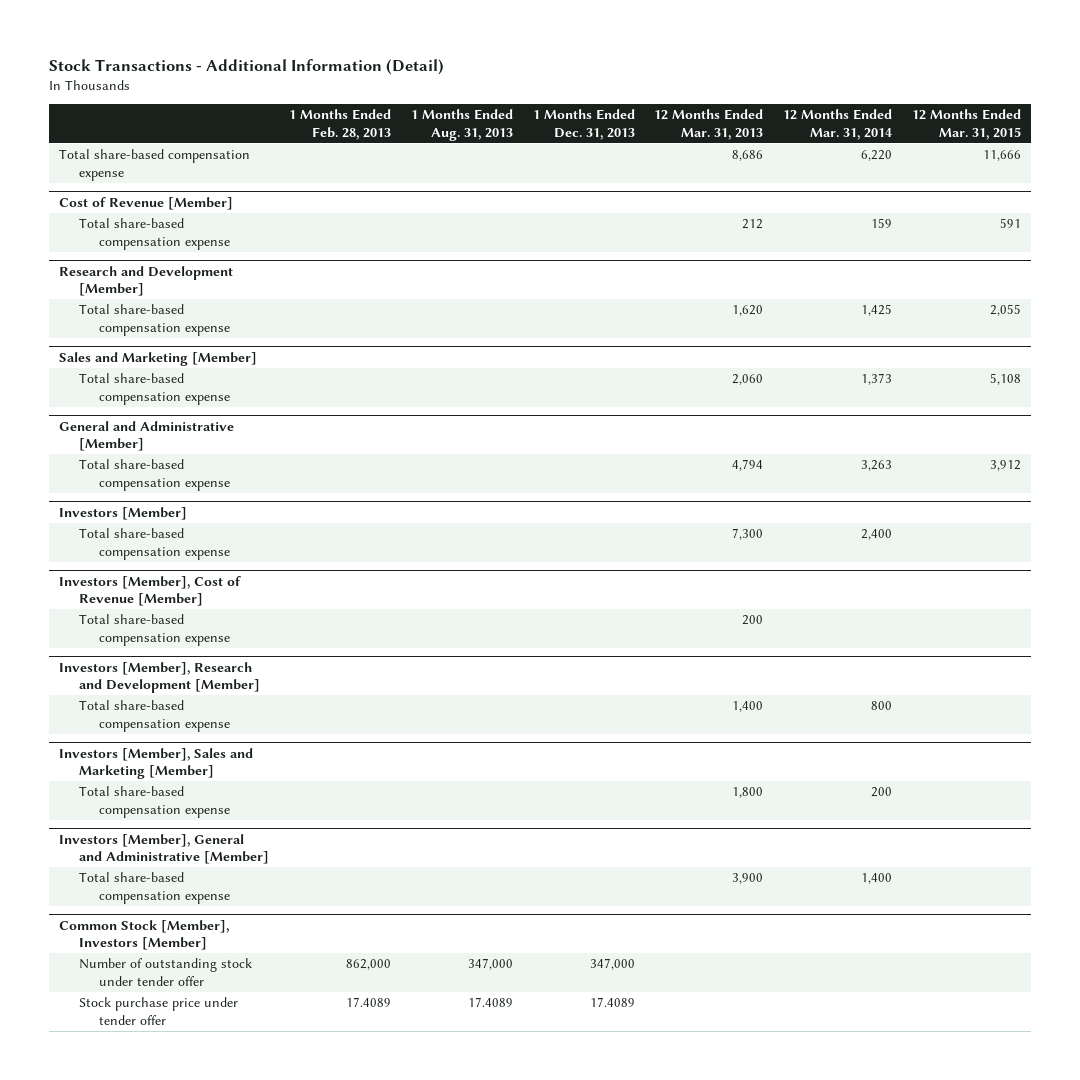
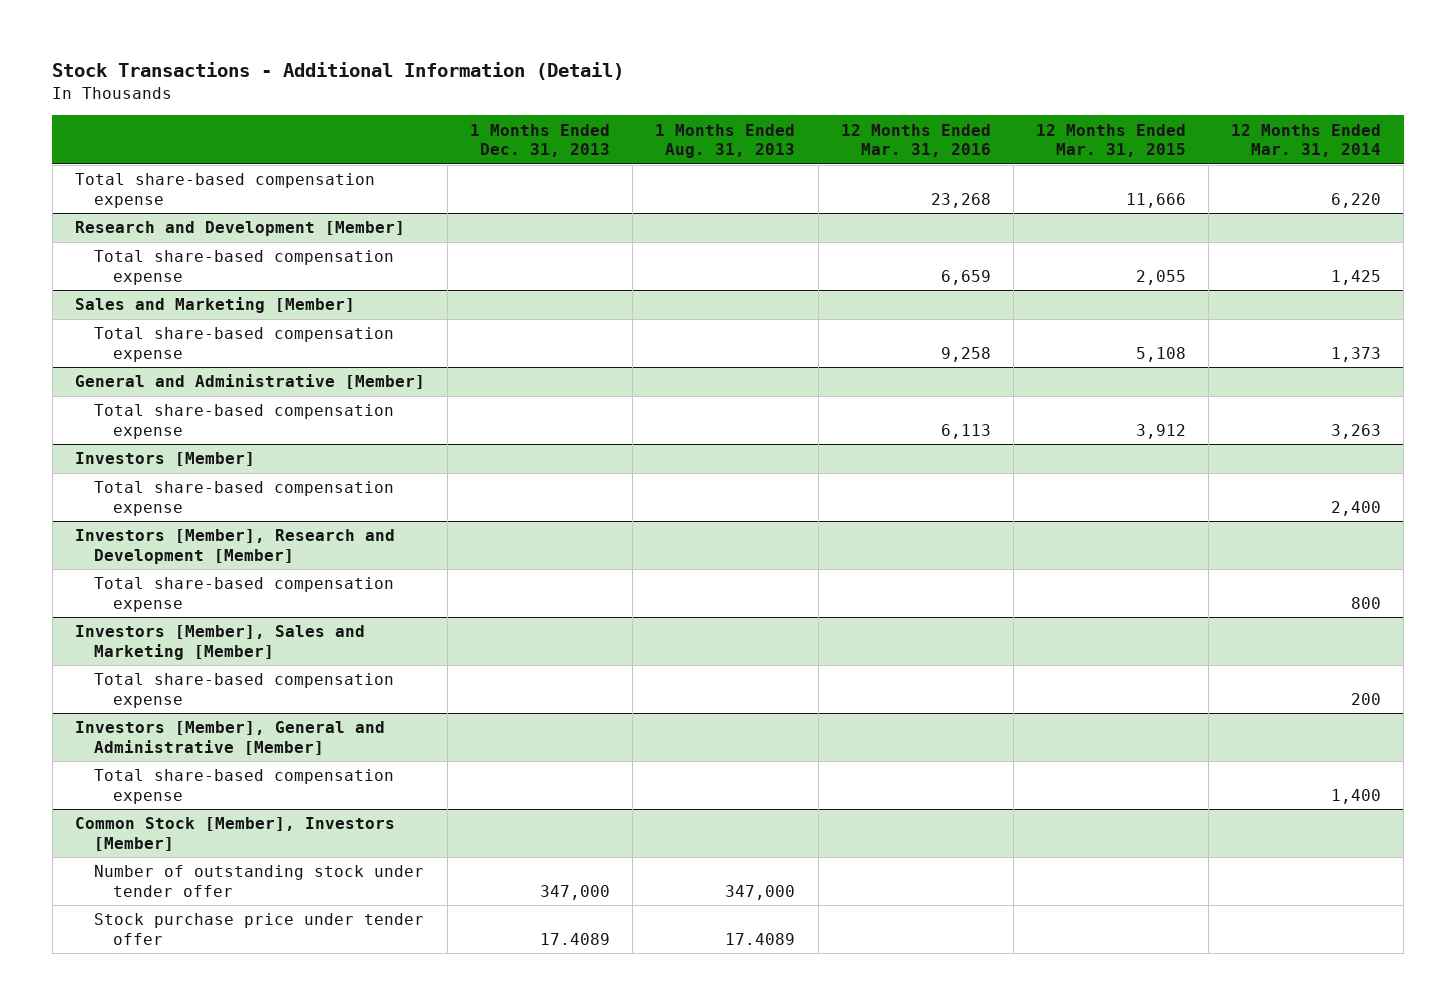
[288,109,391,140] 1 Months Ended Feb. 28, 2013 -> none
[654,109,764,140] 12 Months Ended Mar. 31, 2013 -> none
none -> [840,123,991,157] 12 Months Ended Mar. 31, 2016
[58,196,233,210] Cost of Revenue [Member] -> none
[79,218,231,250] Total share-based compensation expense -> none
[58,575,241,607] Investors [Member], Cost of Revenue [Member] -> none
[79,614,231,646] Total share-based compensation expense -> none

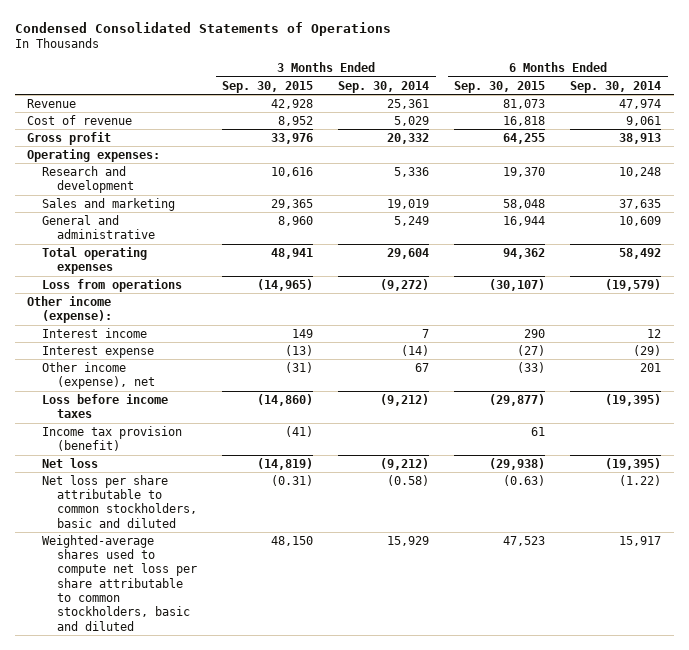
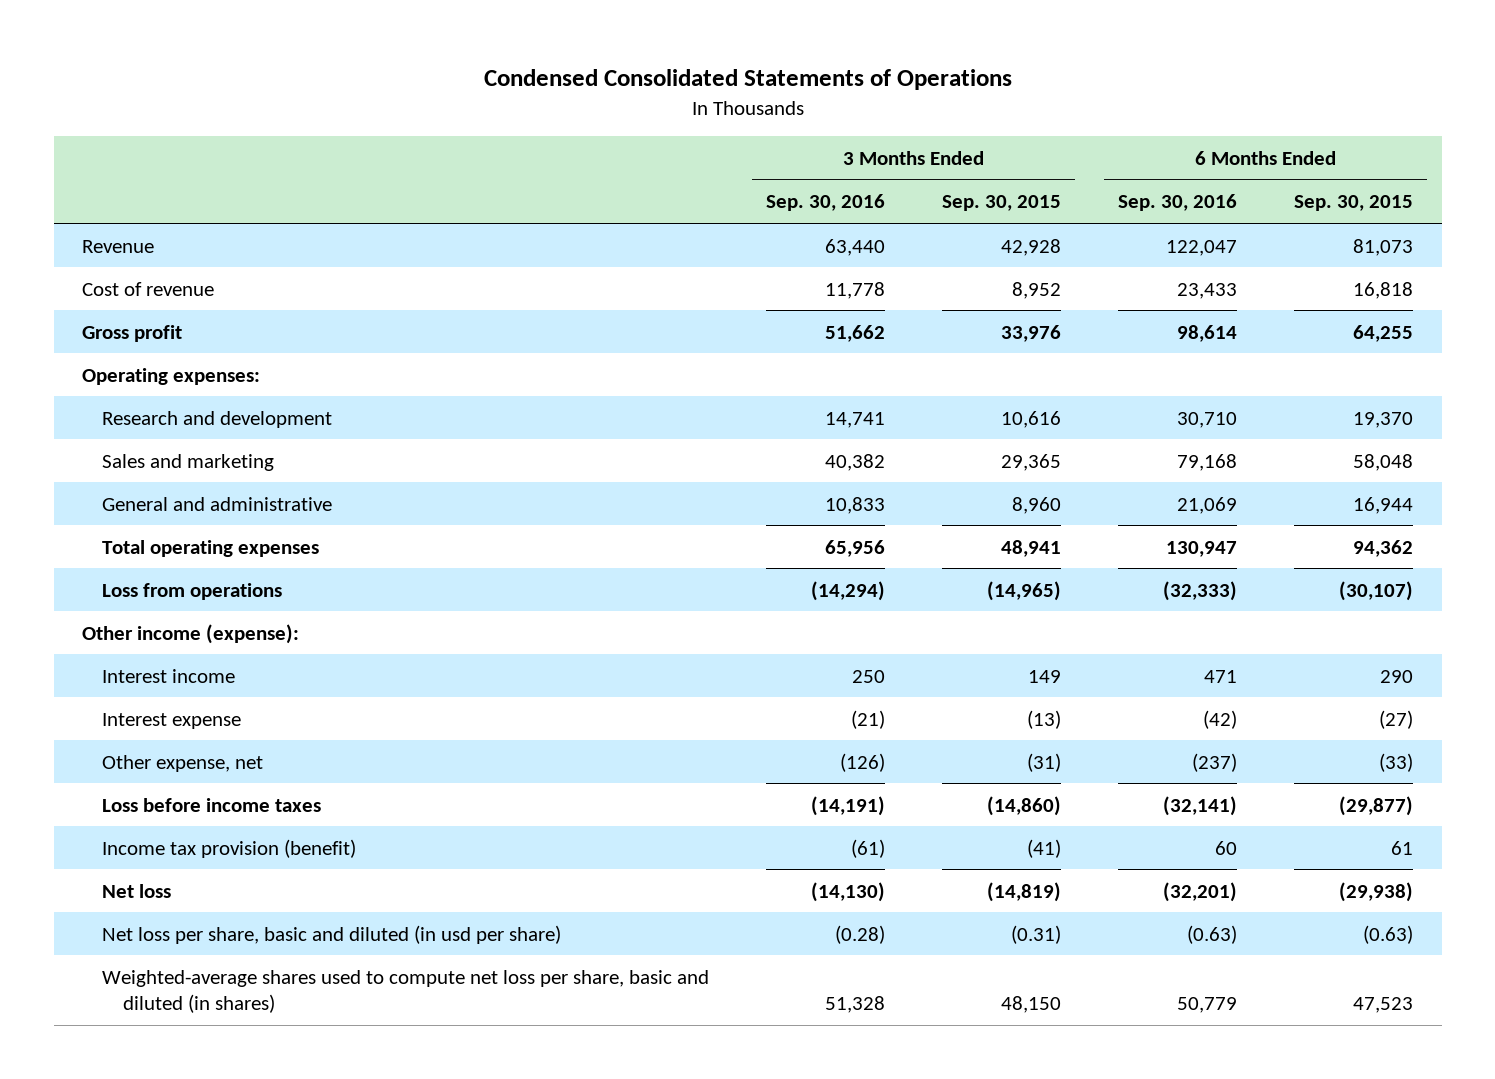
[338,80,430,93] Sep. 30, 2014 -> none
[570,80,662,93] Sep. 30, 2014 -> none
none -> [766,194,886,212] Sep. 30, 2016
none -> [1118,194,1238,212] Sep. 30, 2016
[42,361,156,390] Other income (expense), net -> [102,754,264,772] Other expense, net
[42,474,198,528] Net loss per share attributable to common stockholders, basic and diluted -> [102,924,562,944] Net loss per share, basic and diluted (in usd per share)
[42,534,198,631] Weighted-average shares used to compute net loss per share attributable to common stockholders, basic and diluted -> [102,969,710,1014] Weighted-average shares used to compute net loss per share, basic and diluted (in shares)

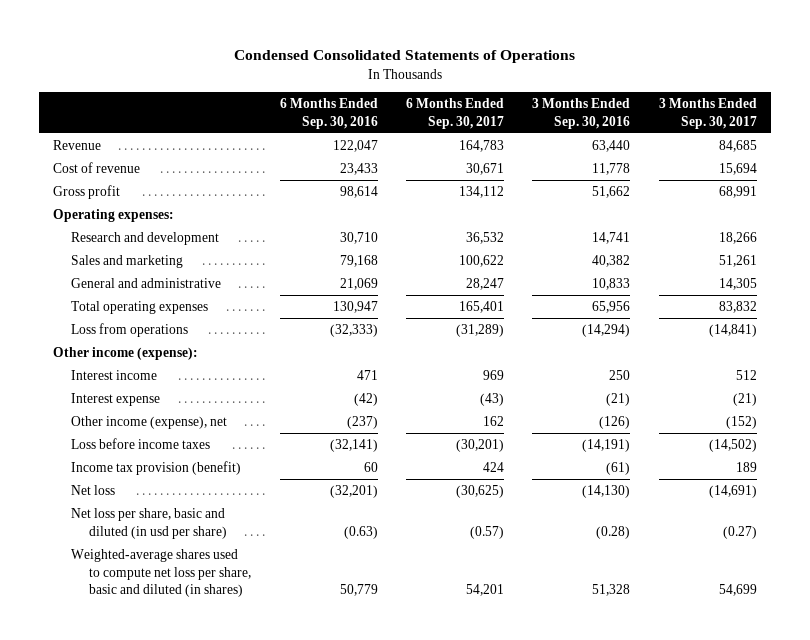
[942,195,1062,212] Sep. 30, 2015 -> none
[1294,195,1414,212] Sep. 30, 2015 -> none
none -> [406,98,505,129] 6 Months Ended Sep. 30, 2017
none -> [658,98,757,129] 3 Months Ended Sep. 30, 2017
[102,754,264,772] Other expense, net -> [71,415,228,429] Other income (expense), net

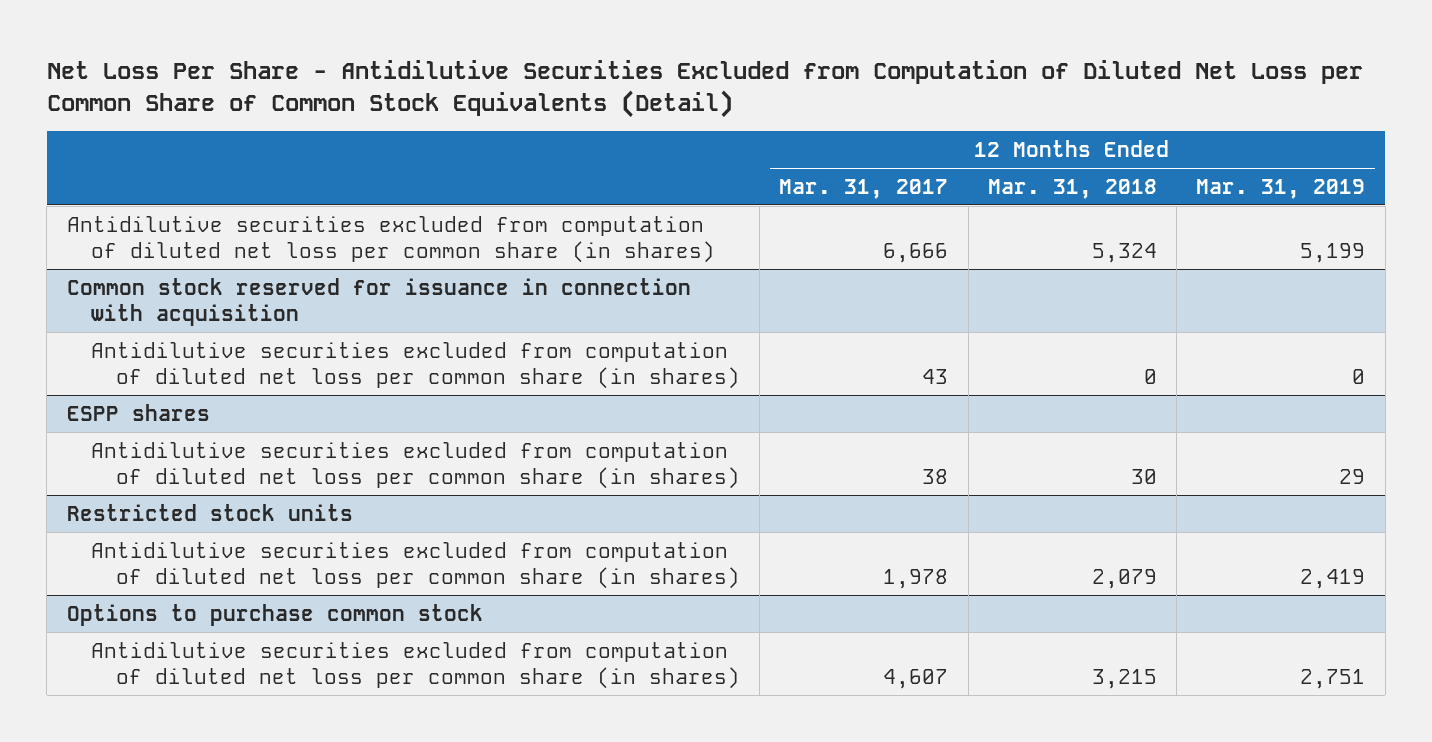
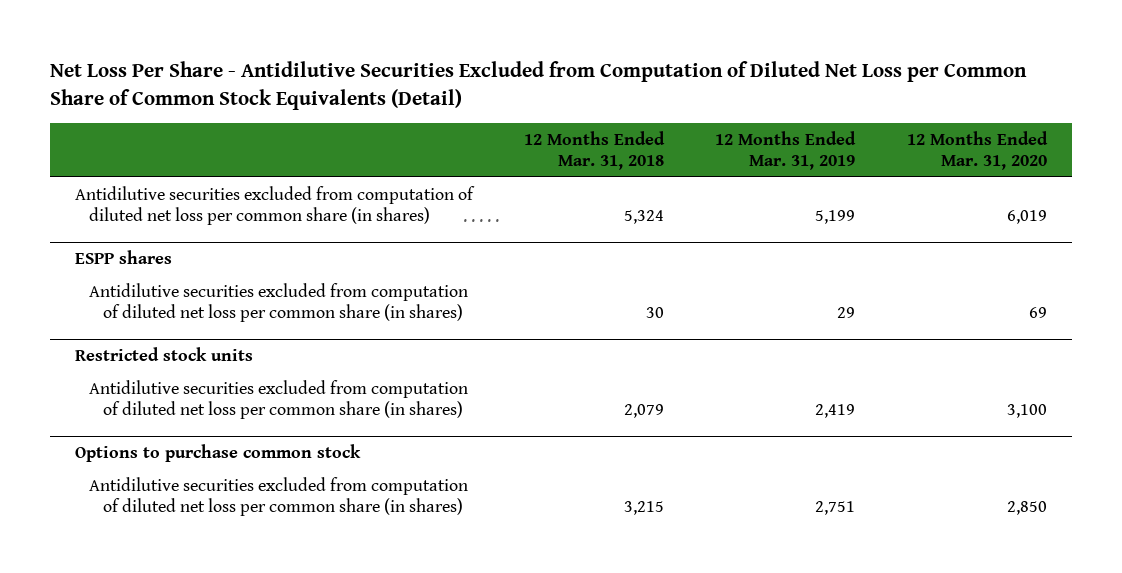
[779,178,949,199] Mar. 31, 2017 -> none
none -> [906,130,1048,170] 12 Months Ended Mar. 31, 2020
[66,277,691,327] Common stock reserved for issuance in connection with acquisition -> none
[91,341,740,390] Antidilutive securities excluded from computation of diluted net loss per common share (in shares) -> none

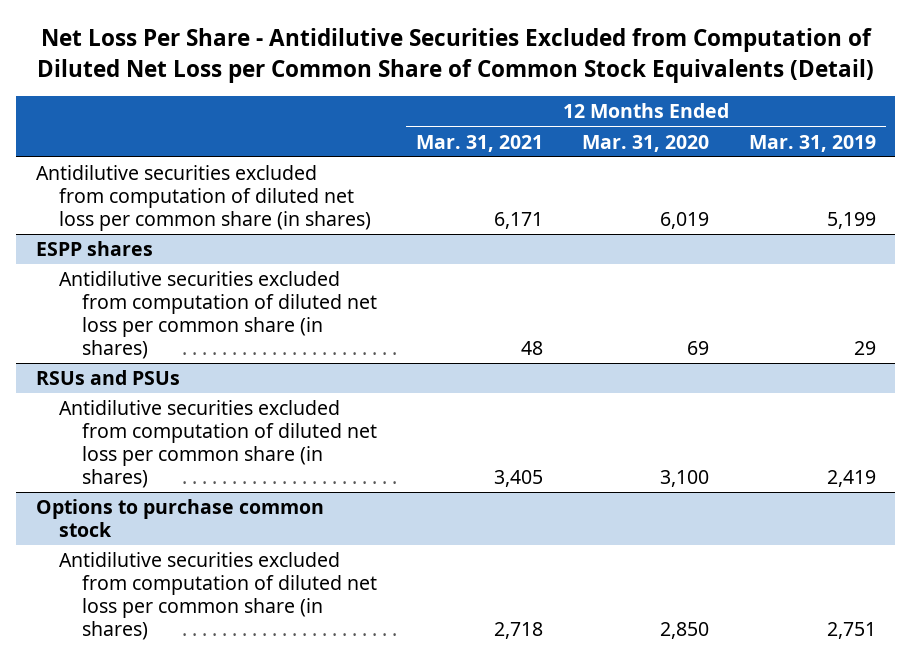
[524,130,666,170] 12 Months Ended Mar. 31, 2018 -> none
none -> [416,134,544,152] Mar. 31, 2021
[75,347,254,362] Restricted stock units -> [35,370,180,386] RSUs and PSUs

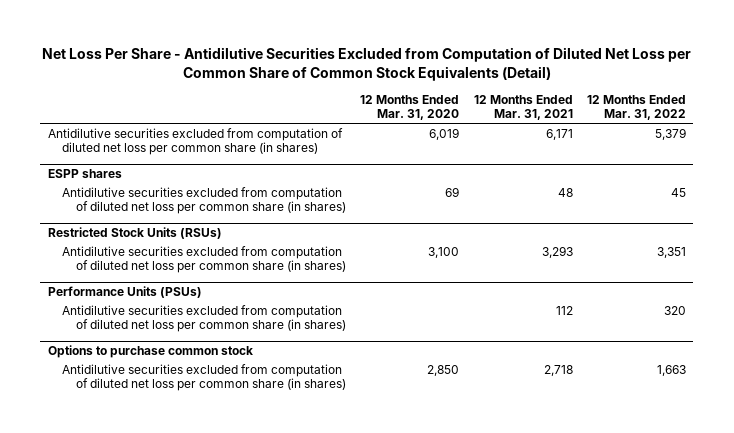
[748,134,876,152] Mar. 31, 2019 -> none
none -> [587,94,687,121] 12 Months Ended Mar. 31, 2022
[35,370,180,386] RSUs and PSUs -> [47,226,222,239] Restricted Stock Units (RSUs)
[494,469,544,487] 3,405 -> [541,245,573,258] 3,293
none -> [47,285,202,298] Performance Units (PSUs)
none -> [61,304,347,333] Antidilutive securities excluded from computation of diluted net loss per common share (in shares)

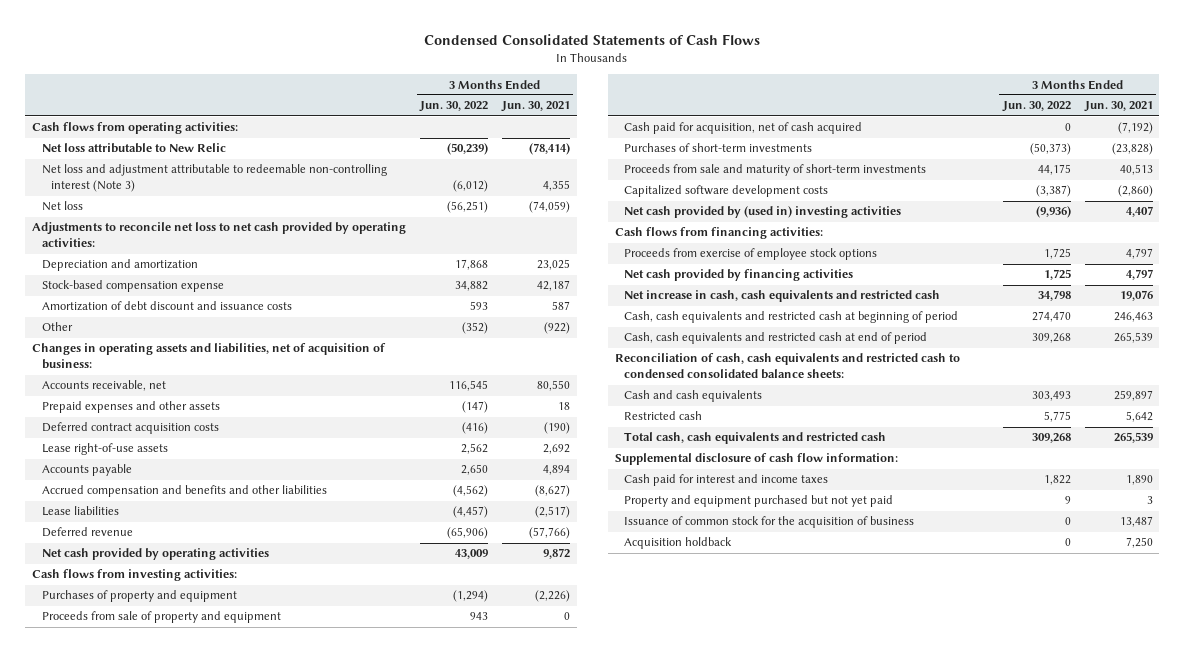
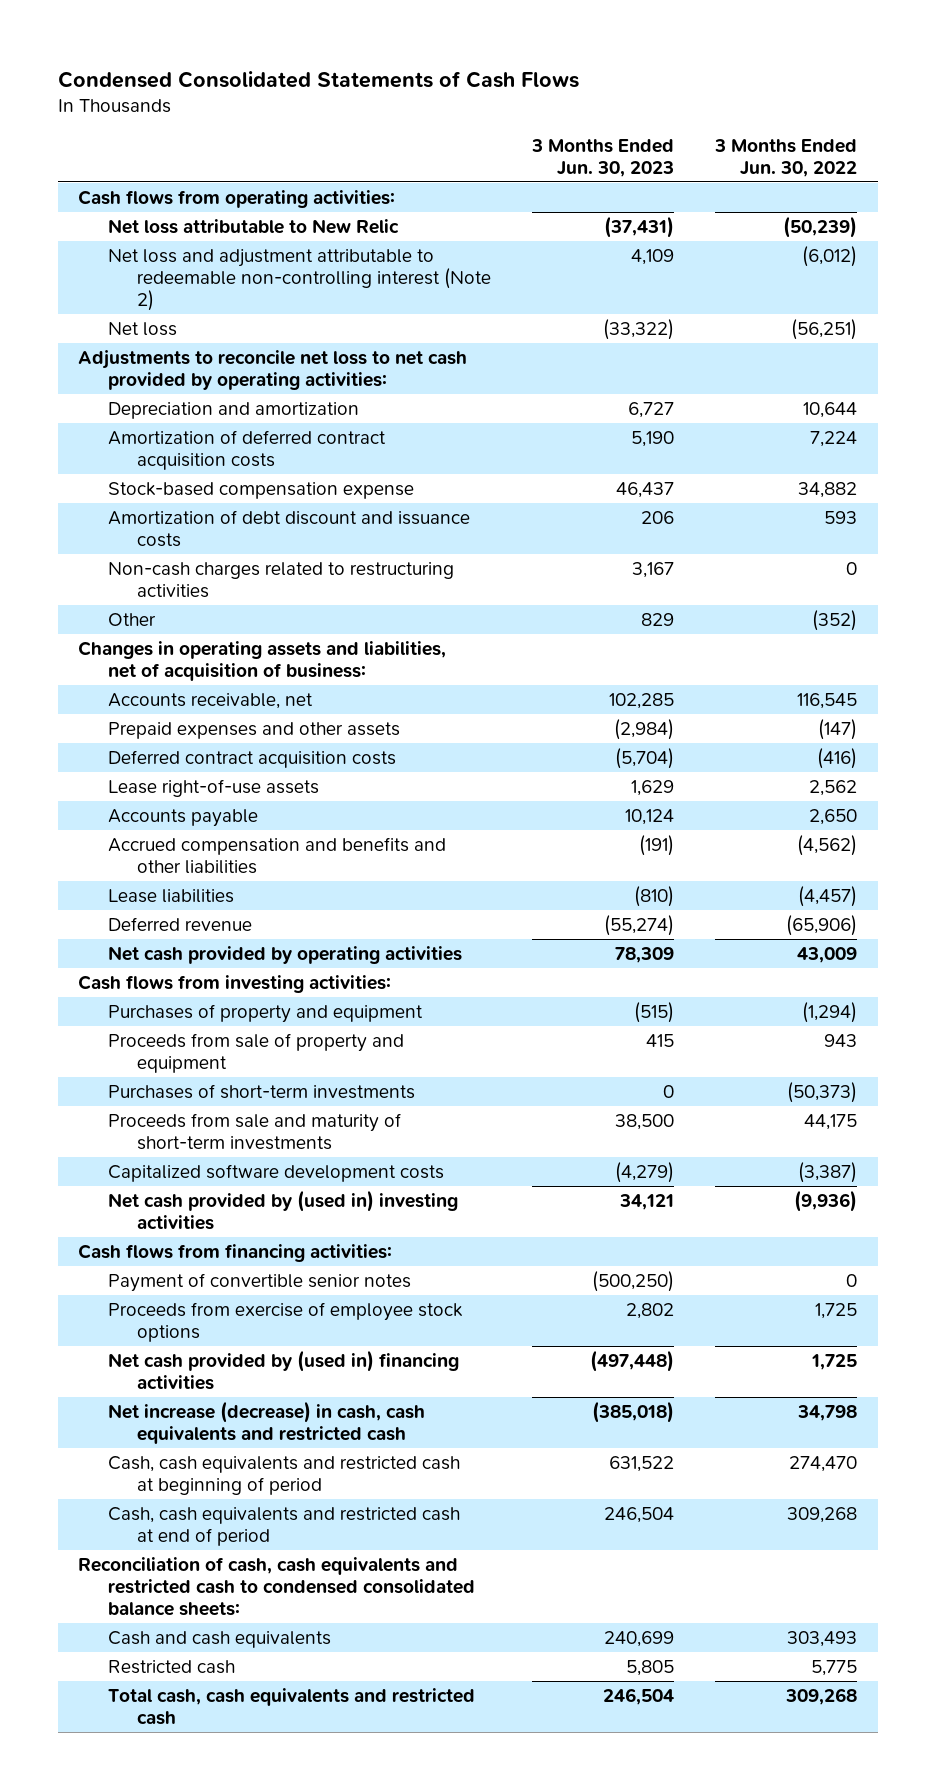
[500,101,570,113] Jun. 30, 2021 -> none
none -> [531,138,675,177] 3 Months Ended Jun. 30, 2023
[41,164,387,193] Net loss and adjustment attributable to redeemable non-controlling interest (Note 3) -> [107,248,492,311] Net loss and adjustment attributable to redeemable non-controlling interest (Note 2)
[454,259,488,271] 17,868 -> [803,401,858,418] 10,644
none -> [107,429,386,470] Amortization of deferred contract acquisition costs
none -> [107,561,454,598] Non-cash charges related to restructuring activities
[624,122,863,135] Cash paid for acquisition, net of cash acquired -> none
none -> [107,1272,411,1292] Payment of convertible senior notes
[624,269,854,282] Net cash provided by financing activities -> [107,1349,459,1390] Net cash provided by (used in) financing activities
[624,290,941,303] Net increase in cash, cash equivalents and restricted cash -> [107,1400,425,1444] Net increase (decrease) in cash, cash equivalents and restricted cash
[614,453,898,466] Supplemental disclosure of cash flow information: -> none
[624,474,829,487] Cash paid for interest and income taxes -> none
[624,495,894,508] Property and equipment purchased but not yet paid -> none
[624,516,915,529] Issuance of common stock for the acquisition of business -> none
[624,537,733,550] Acquisition holdback -> none

